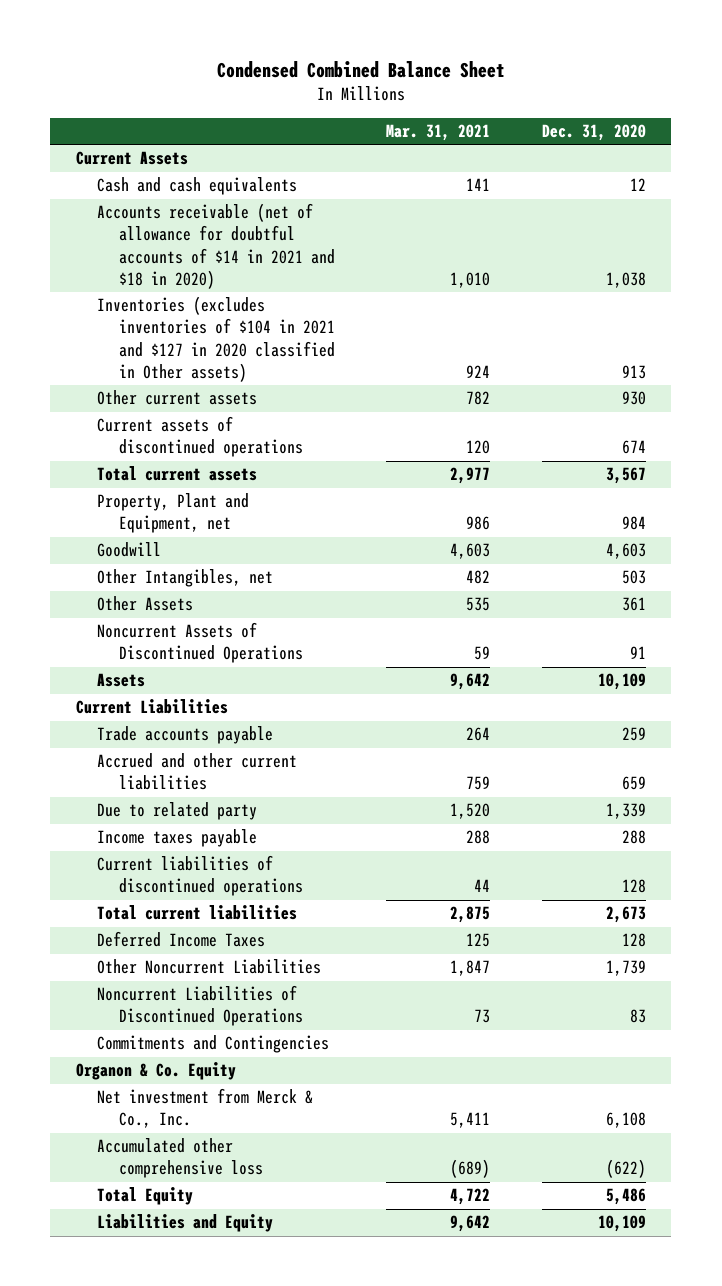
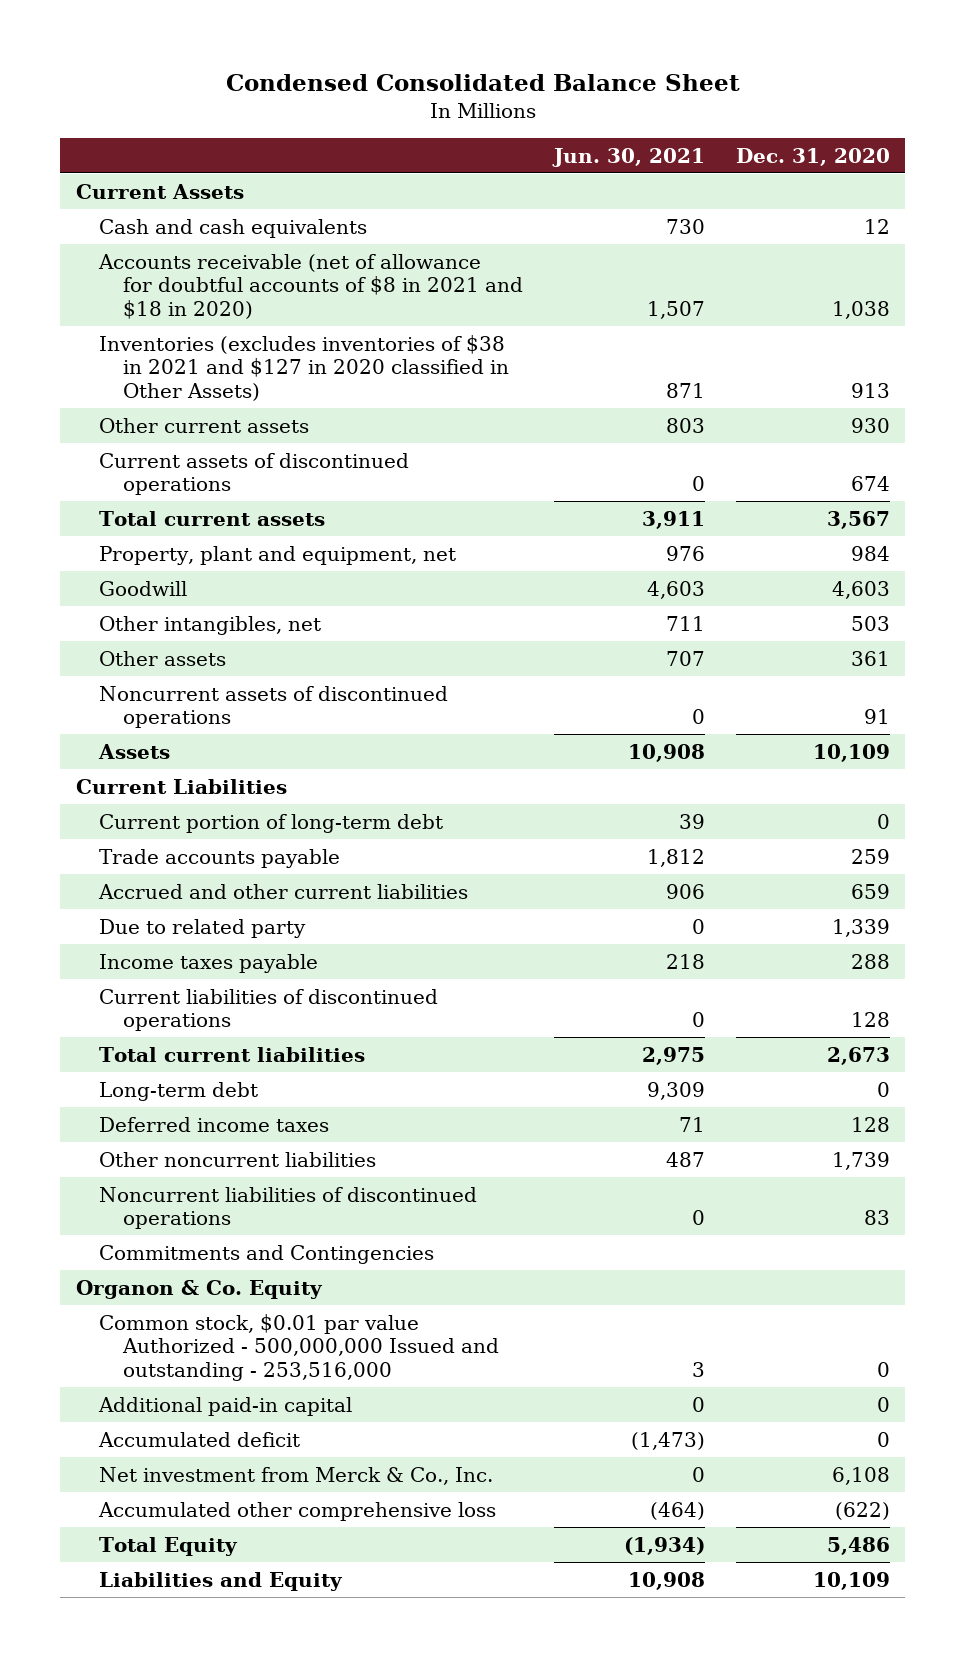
[216,60,505,78] Condensed Combined Balance Sheet -> [225,74,740,92] Condensed Consolidated Balance Sheet
[386,123,491,141] Mar. 31, 2021 -> none
none -> [551,148,705,168] Jun. 30, 2021
[97,203,335,289] Accounts receivable (net of allowance for doubtful accounts of $14 in 2021 and $18 in 2020) -> [98,253,523,319] Accounts receivable (net of allowance for doubtful accounts of $8 in 2021 and $18 in 2020)
[97,296,335,382] Inventories (excludes inventories of $104 in 2021 and $127 in 2020 classified in Other assets) -> [99,334,509,401] Inventories (excludes inventories of $38 in 2021 and $127 in 2020 classified in Other Assets)
[97,493,250,534] Property, Plant and Equipment, net -> [99,545,457,565] Property, plant and equipment, net
[97,569,274,588] Other Intangibles, net -> [99,615,322,635] Other intangibles, net
[97,596,194,612] Other Assets -> [99,650,227,666] Other assets
[97,622,303,664] Noncurrent Assets of Discontinued Operations -> [99,685,449,729] Noncurrent assets of discontinued operations
none -> [99,813,444,833] Current portion of long-term debt
none -> [99,1081,259,1101] Long-term debt
[97,931,266,948] Deferred Income Taxes -> [99,1116,330,1132] Deferred income taxes
[97,959,322,975] Other Noncurrent Liabilities -> [99,1151,377,1167] Other noncurrent liabilities
[97,985,303,1027] Noncurrent Liabilities of Discontinued Operations -> [99,1186,478,1230] Noncurrent liabilities of discontinued operations
none -> [99,1313,499,1381] Common stock, $0.01 par value Authorized - 500,000,000 Issued and outstanding - 253,516,000
none -> [98,1396,353,1416] Additional paid-in capital
none -> [98,1431,301,1447] Accumulated deficit

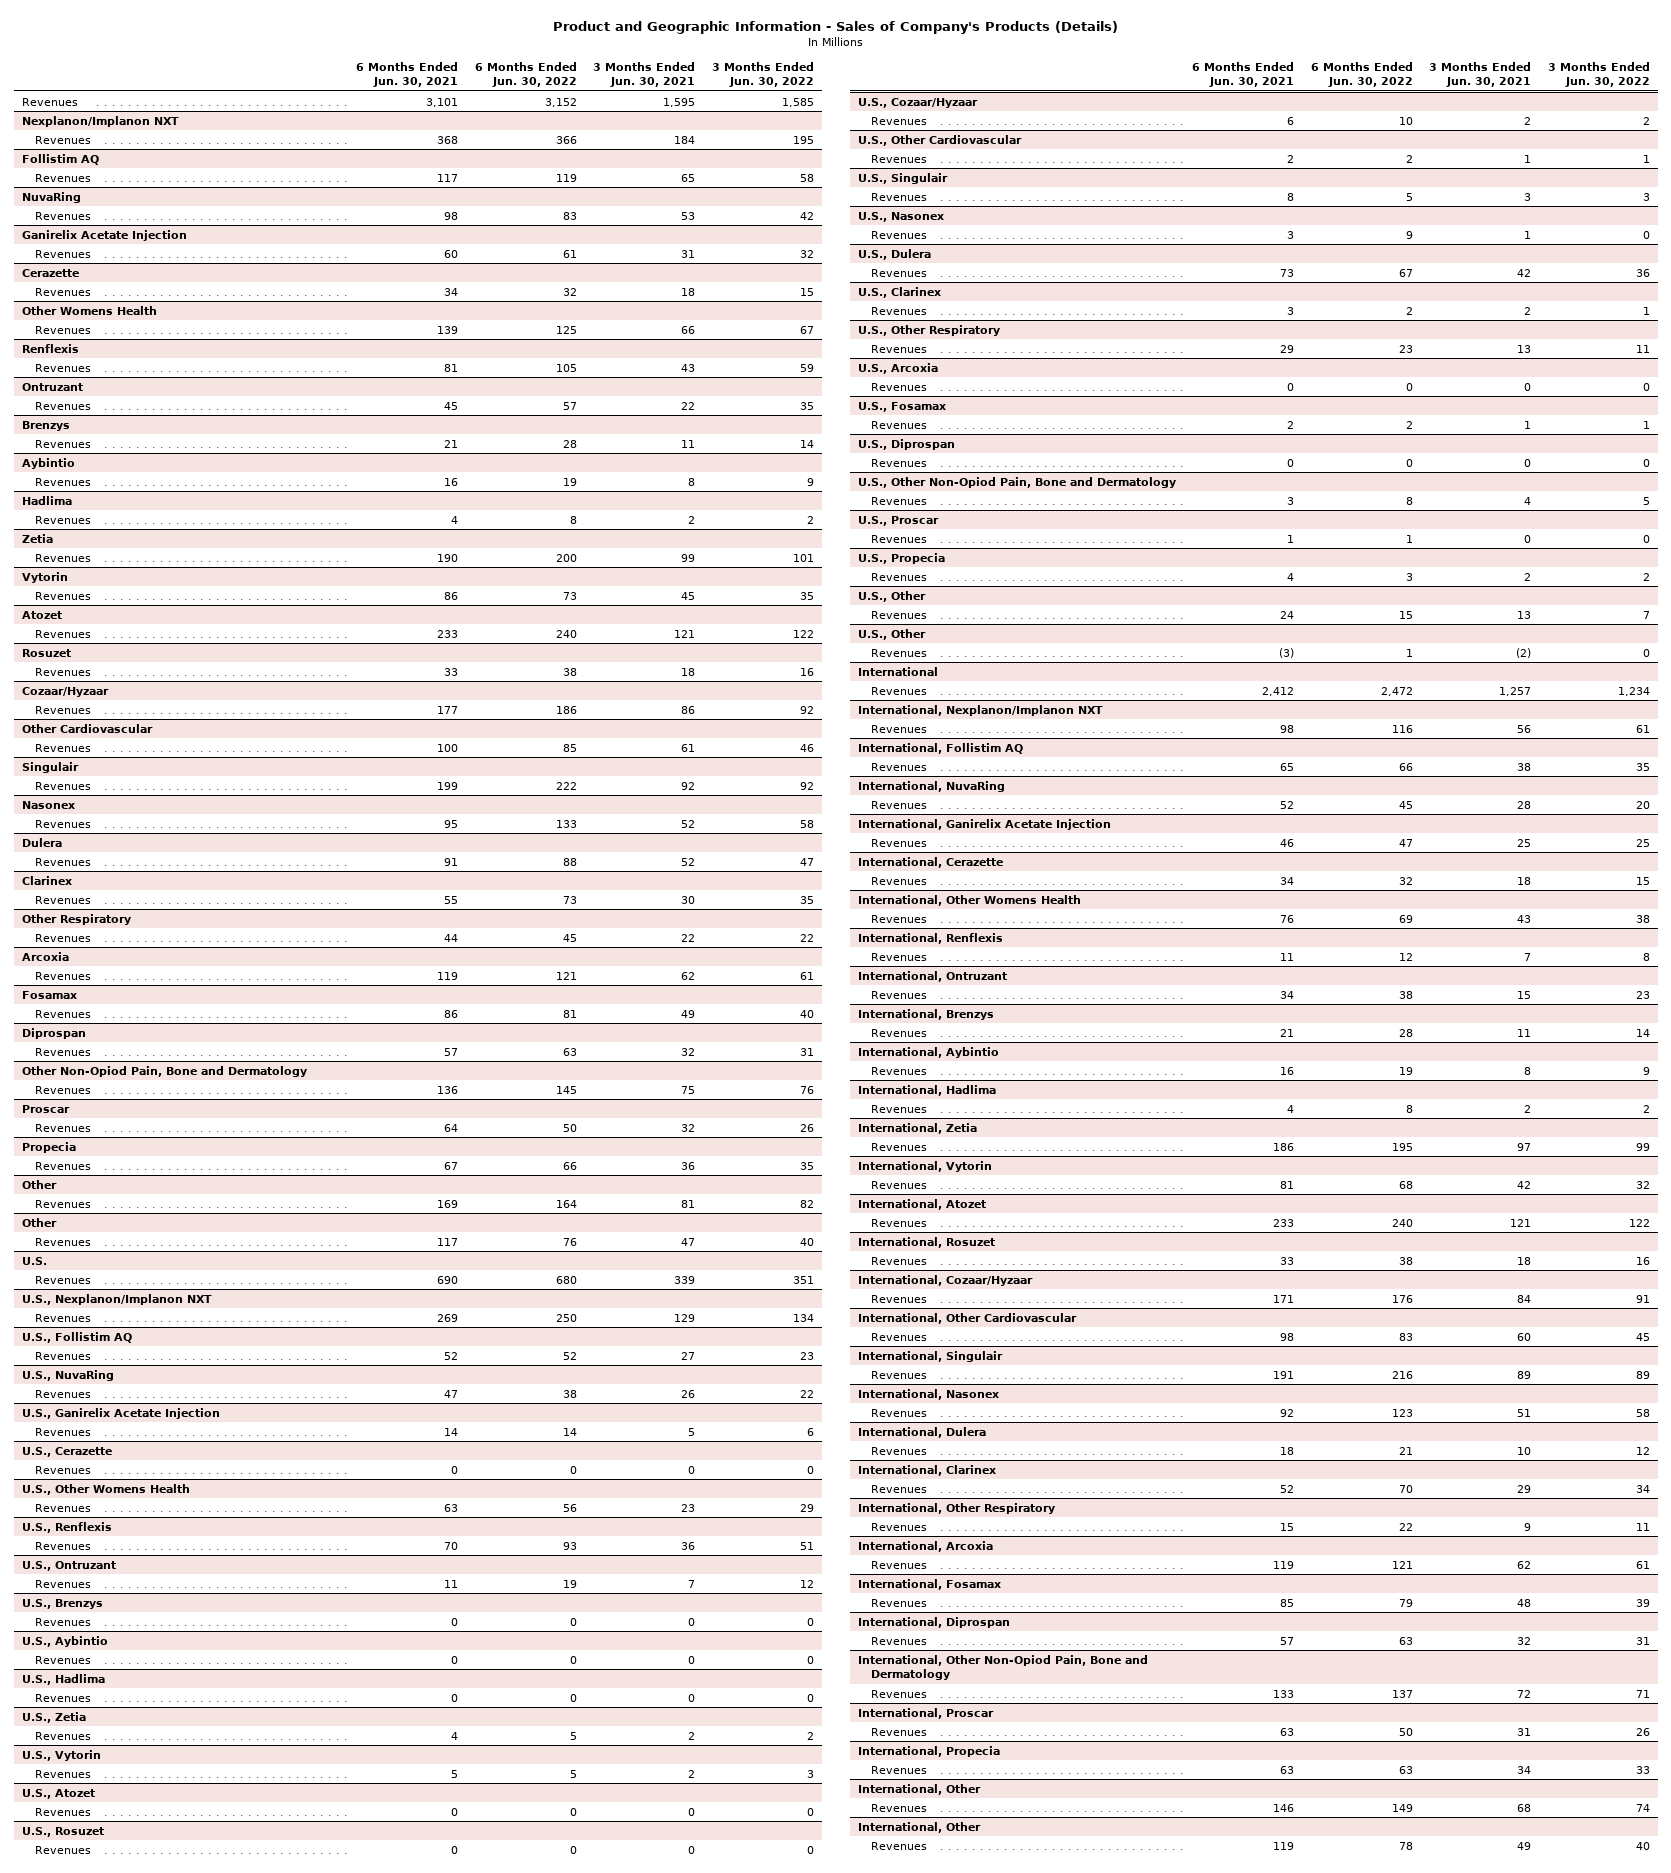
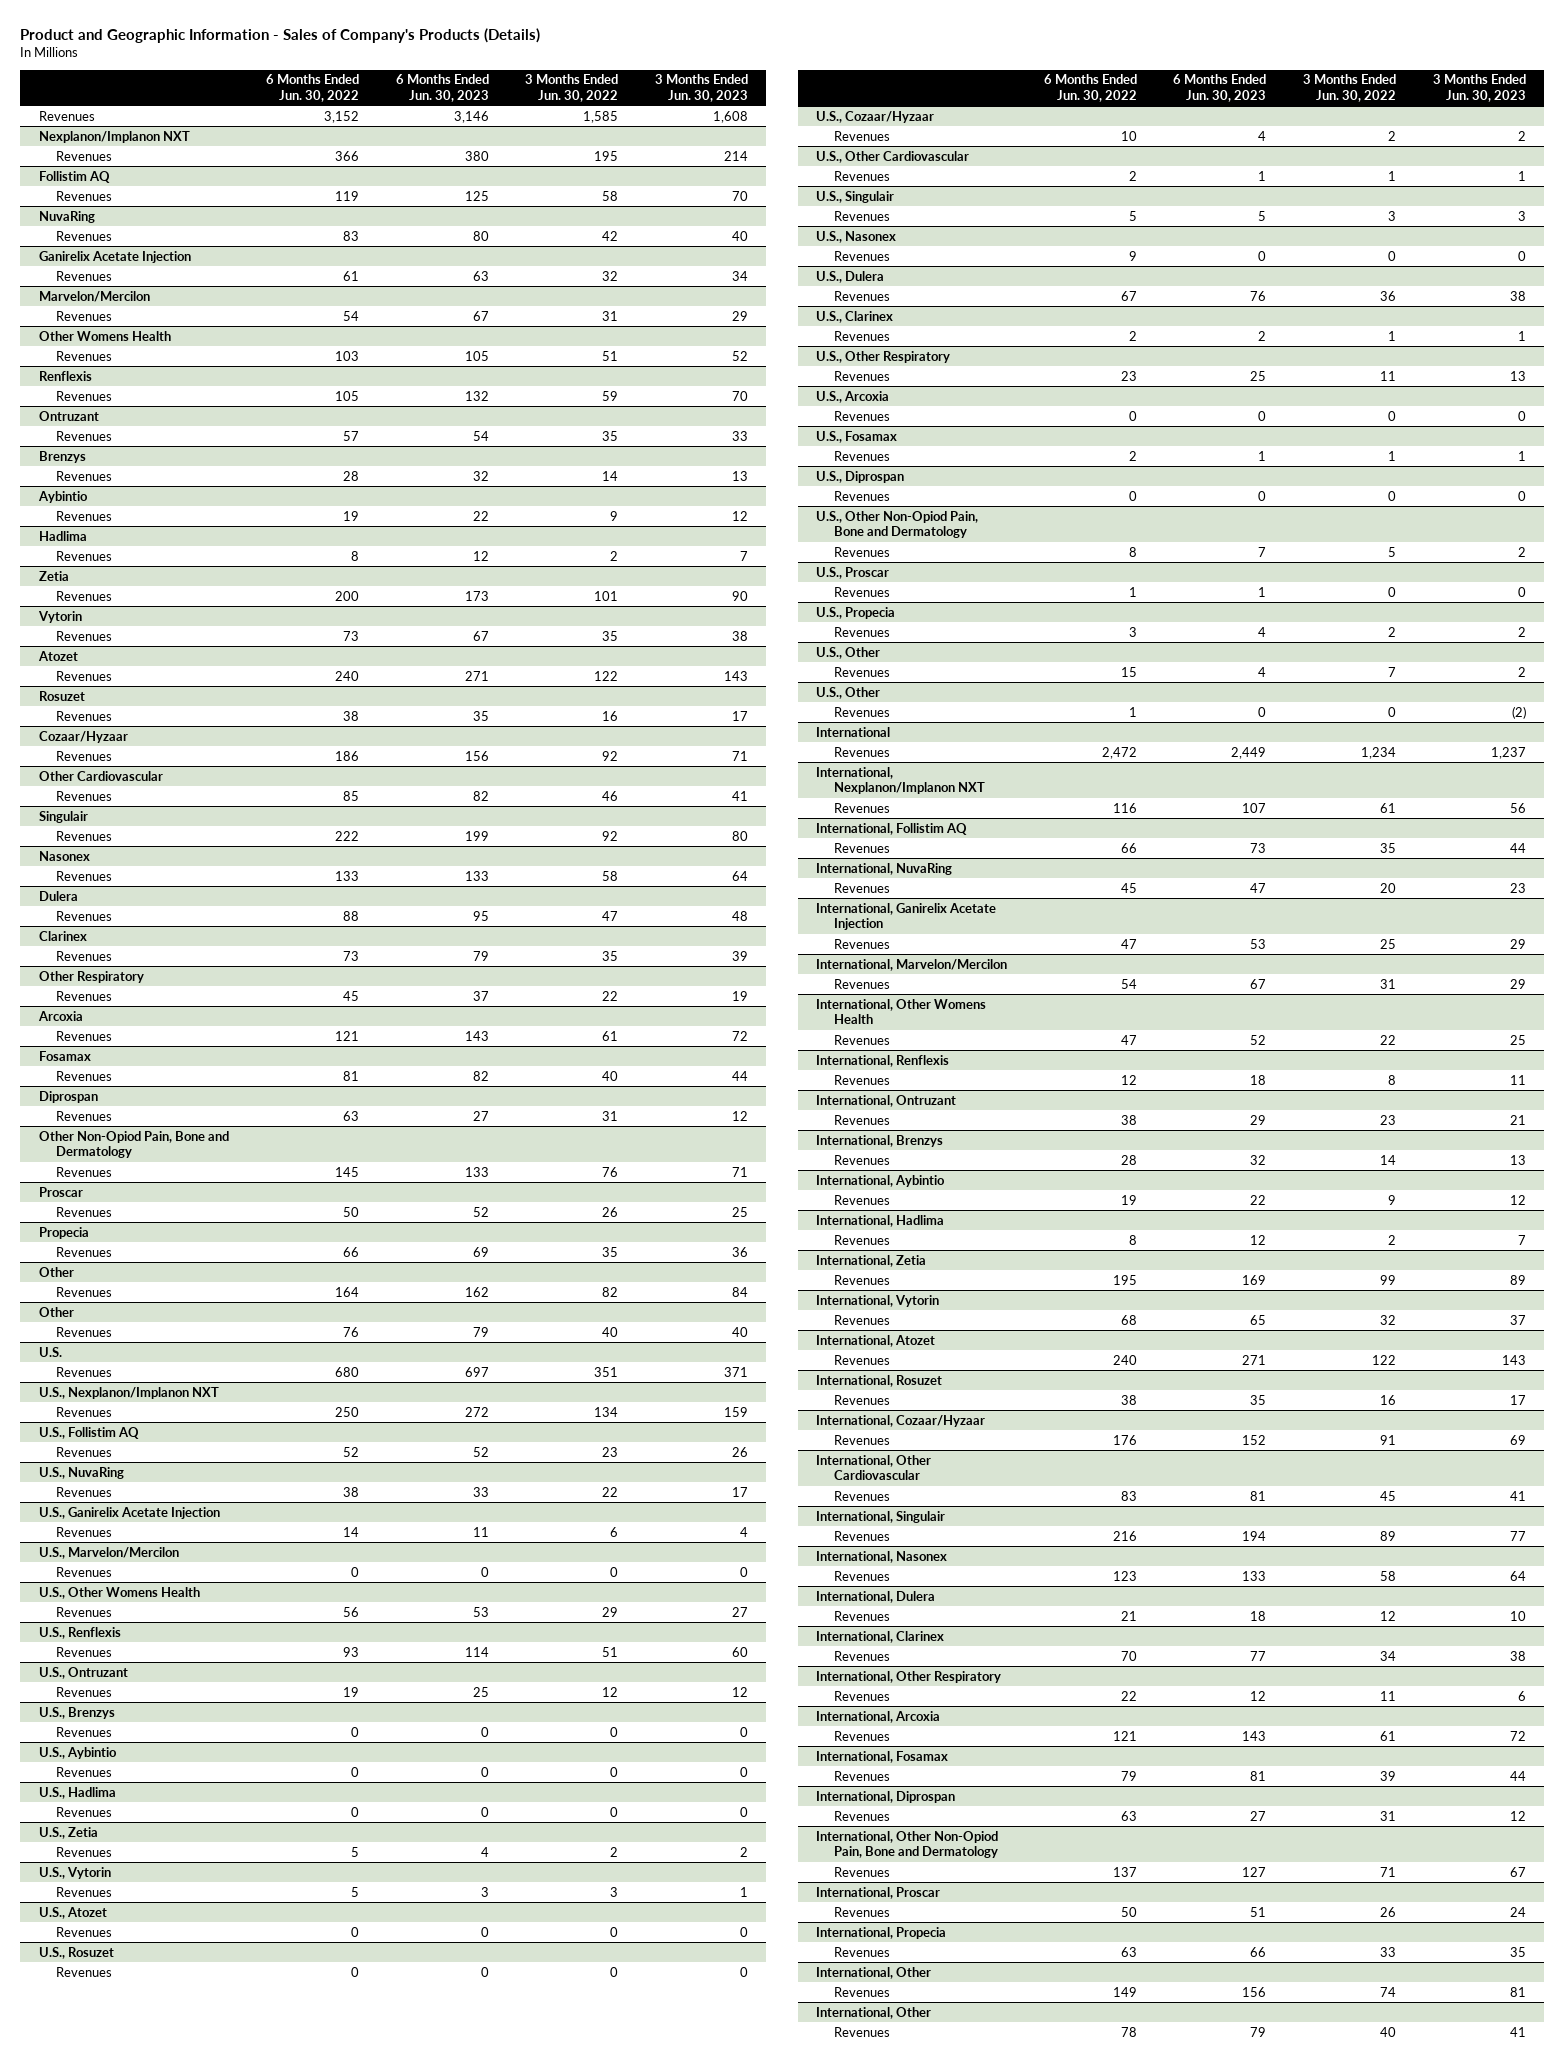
[356,61,459,88] 6 Months Ended Jun. 30, 2021 -> none
[593,61,696,88] 3 Months Ended Jun. 30, 2021 -> none
none -> [395,74,489,102] 6 Months Ended Jun. 30, 2023
none -> [654,74,748,102] 3 Months Ended Jun. 30, 2023
[21,268,79,277] Cerazette -> none
none -> [38,290,150,302] Marvelon/Mercilon
[562,287,577,296] 32 -> [343,310,360,321] 54
[799,287,814,296] 15 -> [602,310,619,321] 31
[555,325,577,334] 125 -> [335,350,360,361] 103
[799,325,814,334] 67 -> [602,350,619,361] 51
[21,1446,112,1457] U.S., Cerazette -> none
none -> [38,1546,179,1559] U.S., Marvelon/Mercilon
[857,856,1003,868] International, Cerazette -> none
none -> [816,958,1008,971] International, Marvelon/Mercilon
[1398,876,1413,885] 32 -> [1120,978,1137,989] 54
[1635,876,1650,885] 15 -> [1379,978,1396,989] 31
[1398,914,1413,923] 69 -> [1120,1034,1137,1045] 47
[1635,914,1650,923] 38 -> [1379,1034,1396,1045] 22

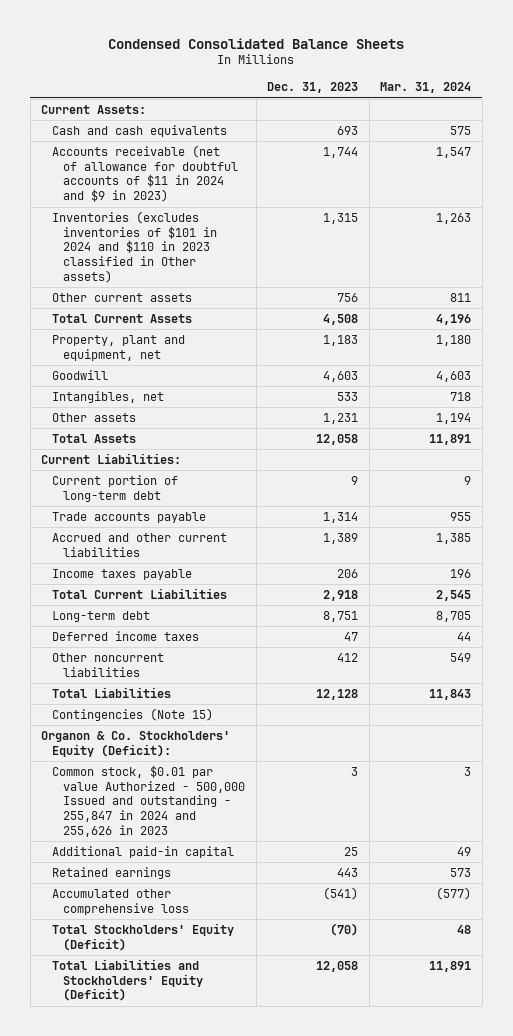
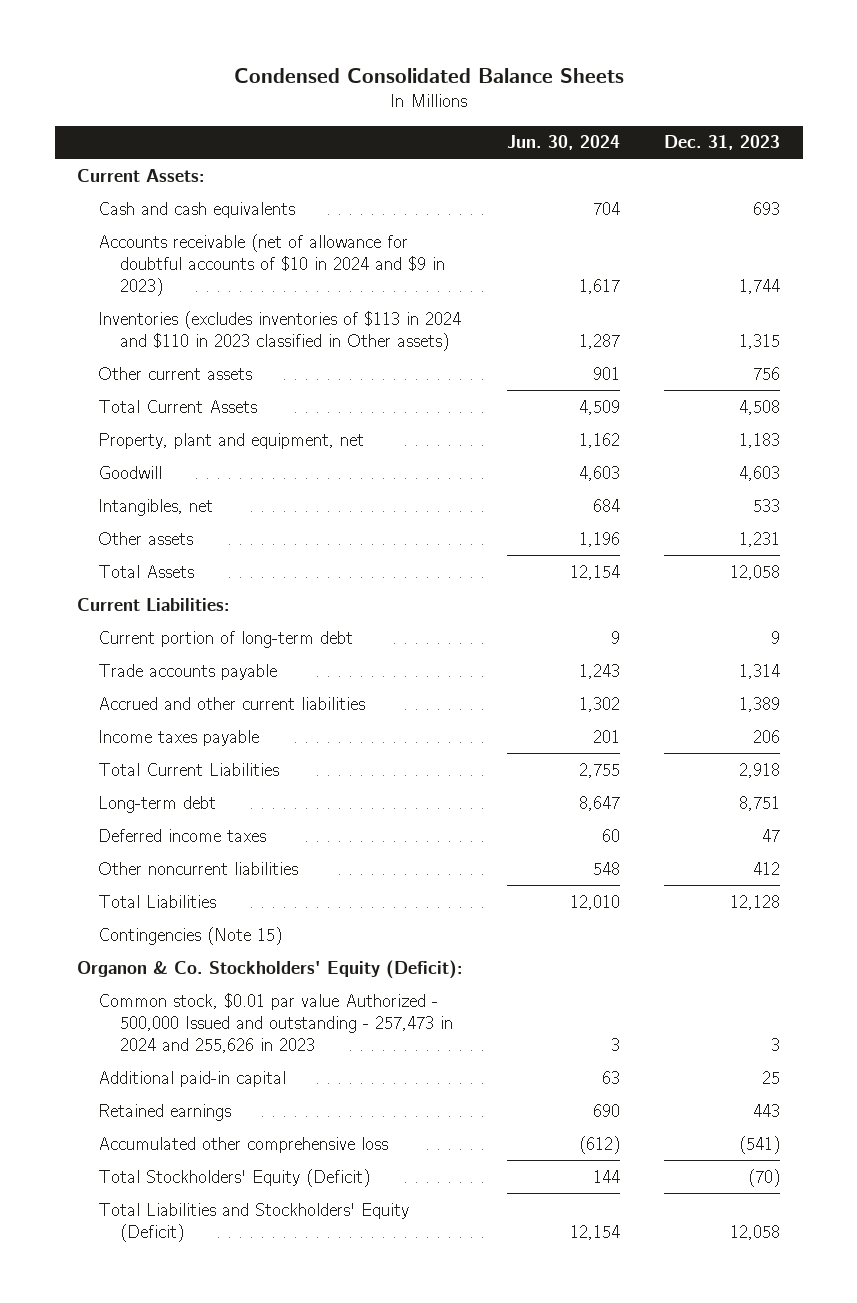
[380,82,472,94] Mar. 31, 2024 -> none
none -> [507,135,621,151] Jun. 30, 2024
[52,145,239,203] Accounts receivable (net of allowance for doubtful accounts of $11 in 2024 and $9 in 2023) -> [98,233,445,297] Accounts receivable (net of allowance for doubtful accounts of $10 in 2024 and $9 in 2023)
[52,211,218,283] Inventories (excludes inventories of $101 in 2024 and $110 in 2023 classified in Other assets) -> [98,310,462,351] Inventories (excludes inventories of $113 in 2024 and $110 in 2023 classified in Other assets)
[52,765,246,837] Common stock, $0.01 par value Authorized - 500,000 Issued and outstanding - 255,847 in 2024 and 255,626 in 2023 -> [98,992,453,1054] Common stock, $0.01 par value Authorized - 500,000 Issued and outstanding - 257,473 in 2024 and 255,626 in 2023

